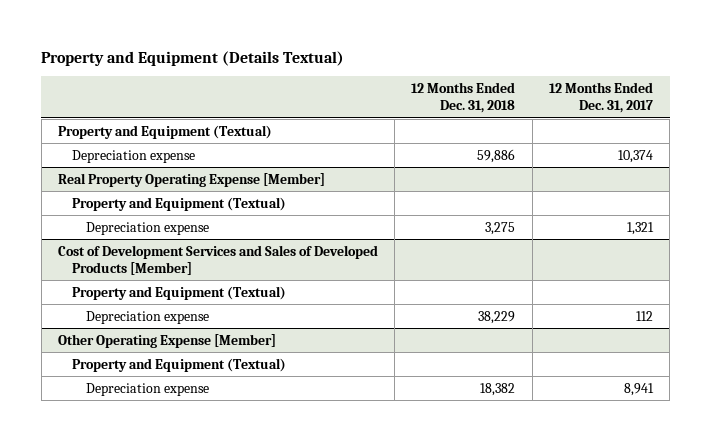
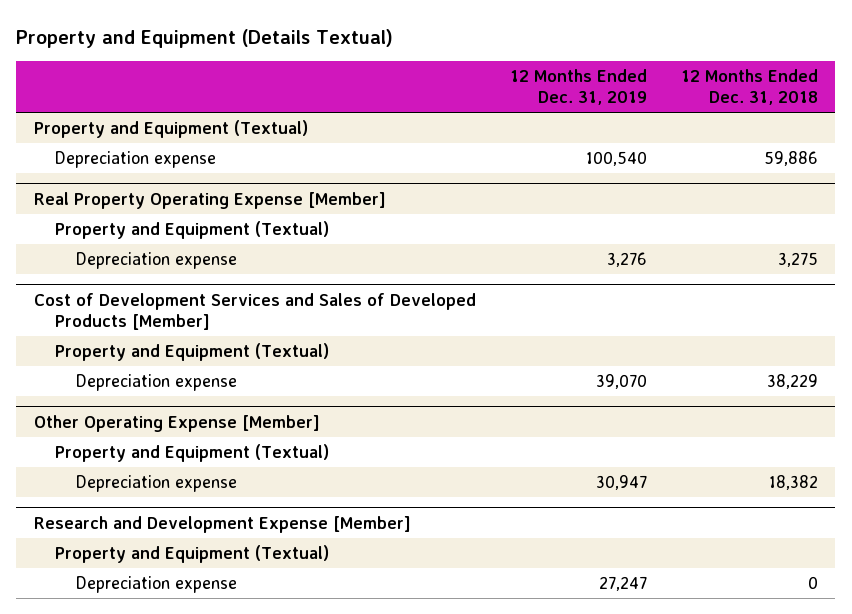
[549,81,654,114] 12 Months Ended Dec. 31, 2017 -> none
none -> [509,69,647,106] 12 Months Ended Dec. 31, 2019
none -> [33,515,411,533] Research and Development Expense [Member]
none -> [54,545,329,564] Property and Equipment (Textual)
none -> [75,576,237,594] Depreciation expense

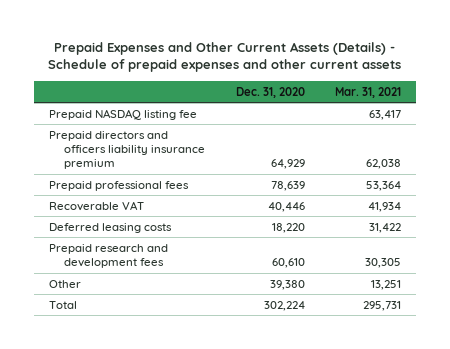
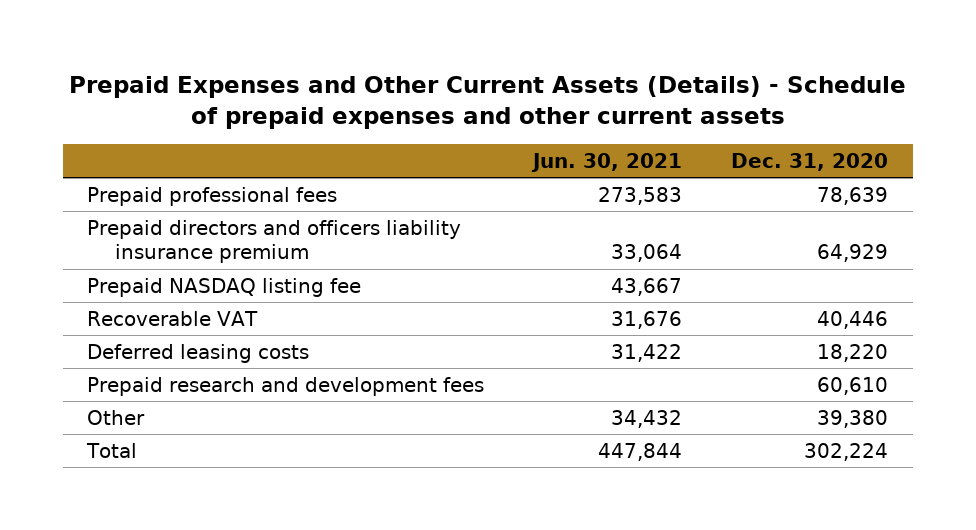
[335,86,402,98] Mar. 31, 2021 -> none
none -> [531,152,683,172] Jun. 30, 2021
[49,130,206,170] Prepaid directors and officers liability insurance premium -> [87,219,462,263] Prepaid directors and officers liability insurance premium
[49,108,198,120] Prepaid NASDAQ listing fee -> [87,277,362,297] Prepaid NASDAQ listing fee

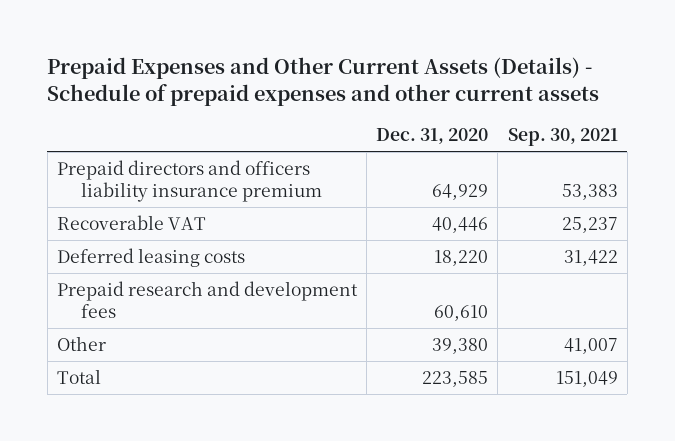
[531,152,683,172] Jun. 30, 2021 -> none
none -> [507,128,618,147] Sep. 30, 2021
[87,186,338,206] Prepaid professional fees -> none
[87,277,362,297] Prepaid NASDAQ listing fee -> none
[804,442,889,461] 302,224 -> [422,370,489,387] 223,585

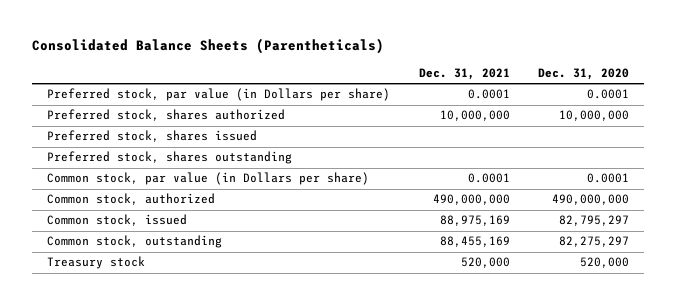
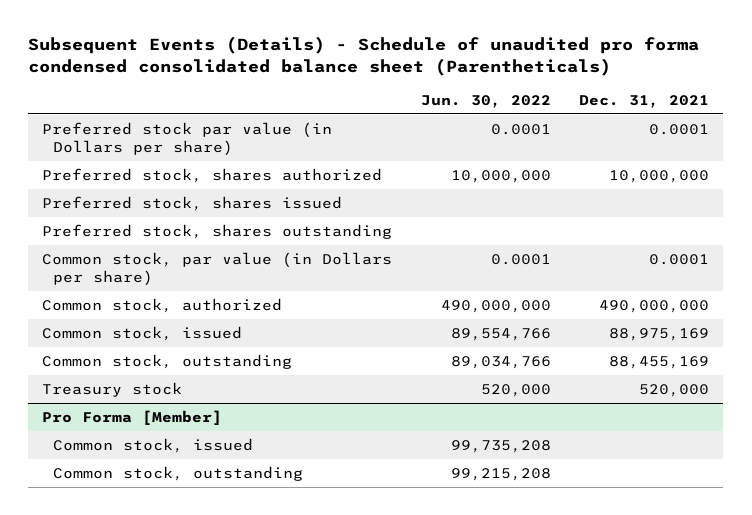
[32,38,385,55] Consolidated Balance Sheets (Parentheticals) -> [28,36,700,76] Subsequent Events (Details) - Schedule of unaudited pro forma condensed consolidated balance sheet (Parentheticals)
[538,67,630,80] Dec. 31, 2020 -> none
none -> [420,94,551,108] Jun. 30, 2022
[46,88,390,102] Preferred stock, par value (in Dollars per share) -> [42,121,333,157] Preferred stock par value (in Dollars per share)
none -> [42,409,223,425] Pro Forma [Member]
none -> [53,437,254,453] Common stock, issued
none -> [53,465,304,481] Common stock, outstanding

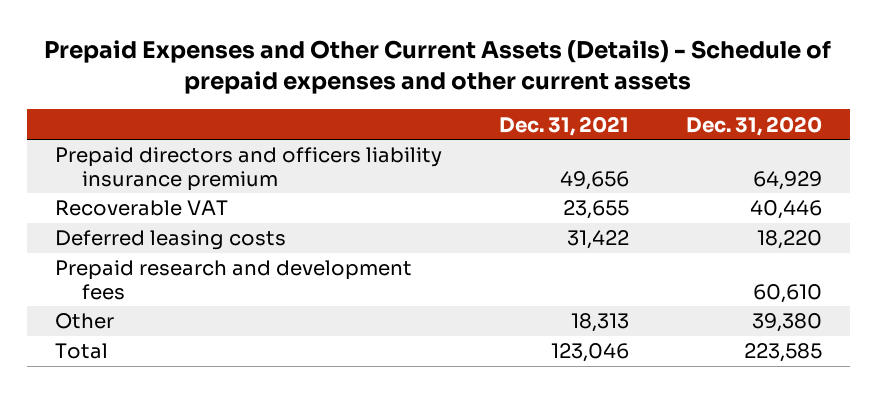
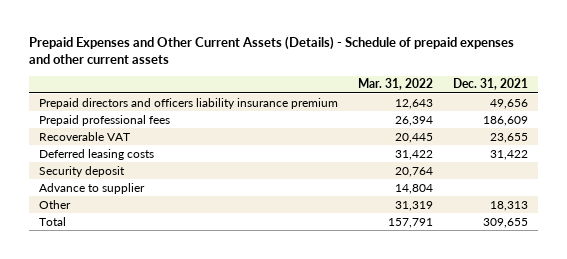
[685,115,822,136] Dec. 31, 2020 -> none
none -> [357,78,433,91] Mar. 31, 2022
none -> [38,114,170,126] Prepaid professional fees
[55,260,413,300] Prepaid research and development fees -> none
none -> [38,165,125,177] Security deposit
none -> [38,182,145,194] Advance to supplier
[550,343,629,363] 123,046 -> [482,217,528,228] 309,655

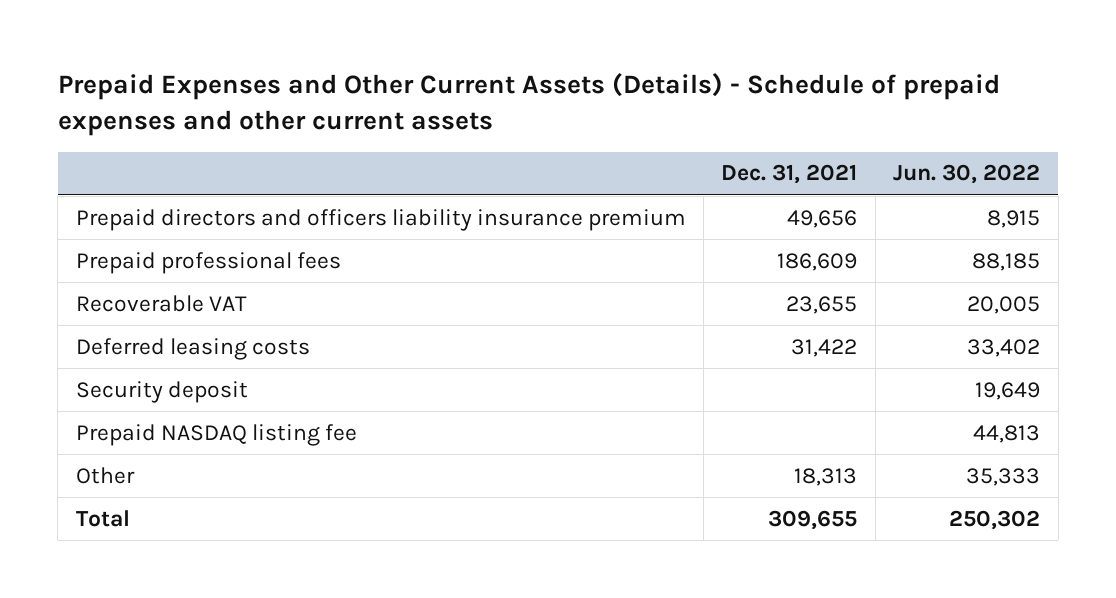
[357,78,433,91] Mar. 31, 2022 -> none
none -> [893,164,1041,185] Jun. 30, 2022
[38,182,145,194] Advance to supplier -> [75,423,357,446] Prepaid NASDAQ listing fee

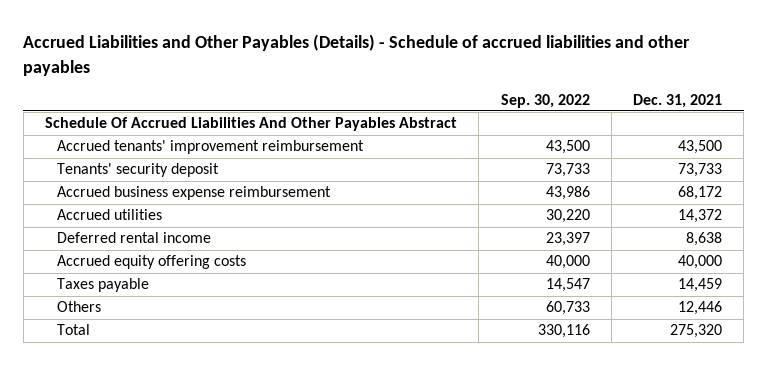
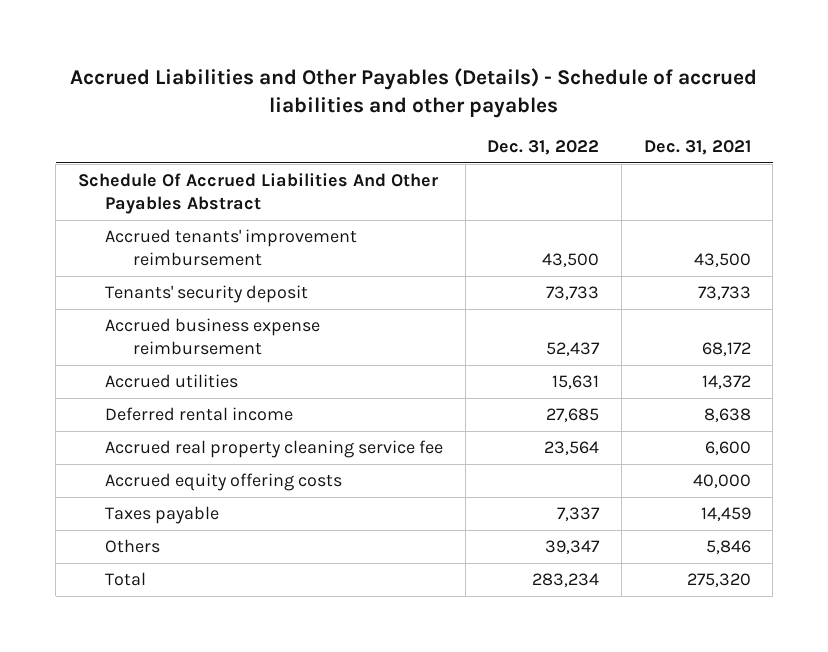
[500,93,590,108] Sep. 30, 2022 -> none
none -> [487,140,600,156] Dec. 31, 2022
none -> [105,440,444,459] Accrued real property cleaning service fee
[678,301,723,316] 12,446 -> [705,540,751,555] 5,846

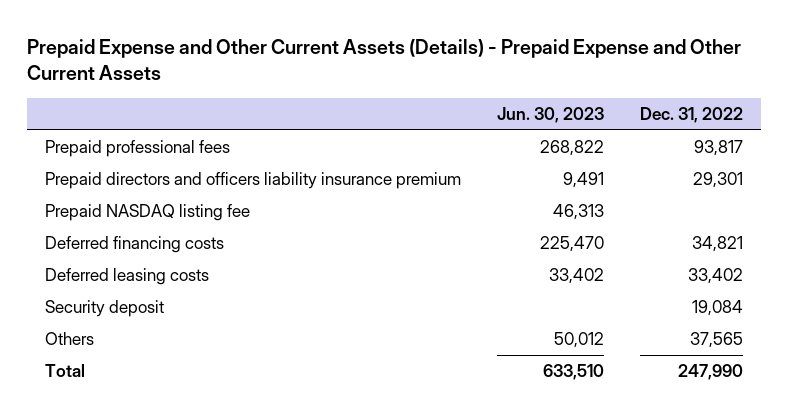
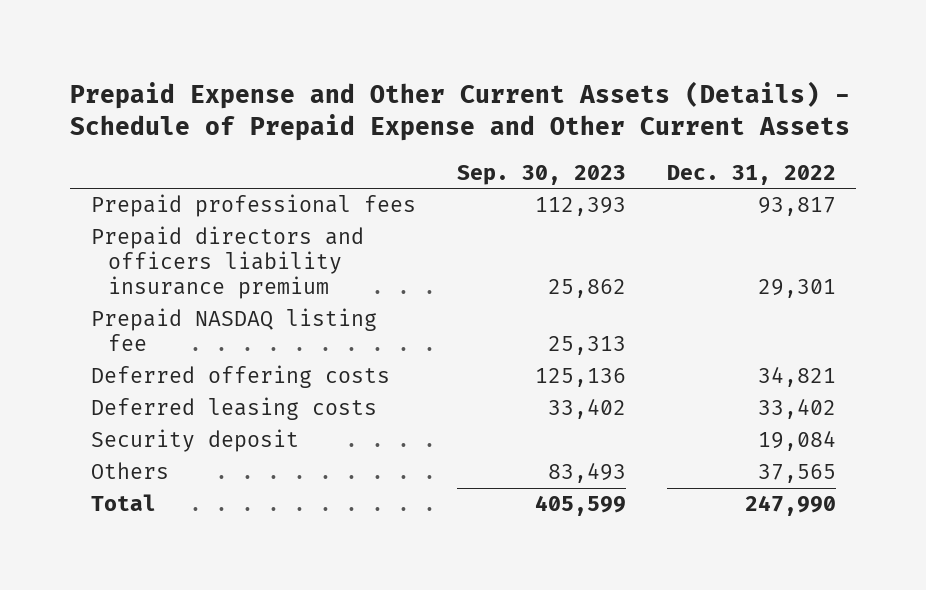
[27,38,742,81] Prepaid Expense and Other Current Assets (Details) - Prepaid Expense and Other Current Assets -> [70,80,851,142] Prepaid Expense and Other Current Assets (Details) - Schedule of Prepaid Expense and Other Current Assets
[497,106,605,123] Jun. 30, 2023 -> none
none -> [456,164,626,185] Sep. 30, 2023
[45,236,225,254] Deferred financing costs -> [90,365,390,389] Deferred offering costs

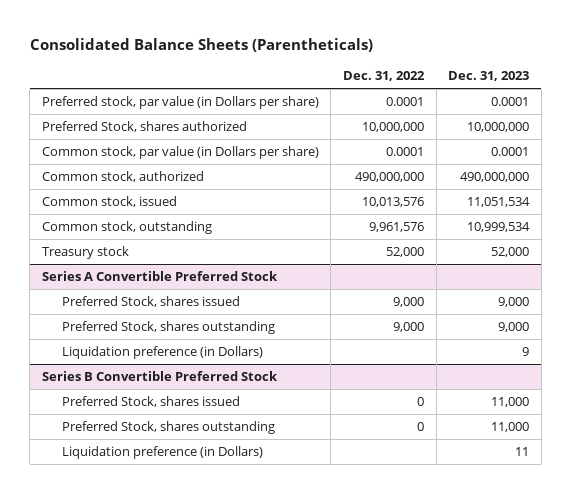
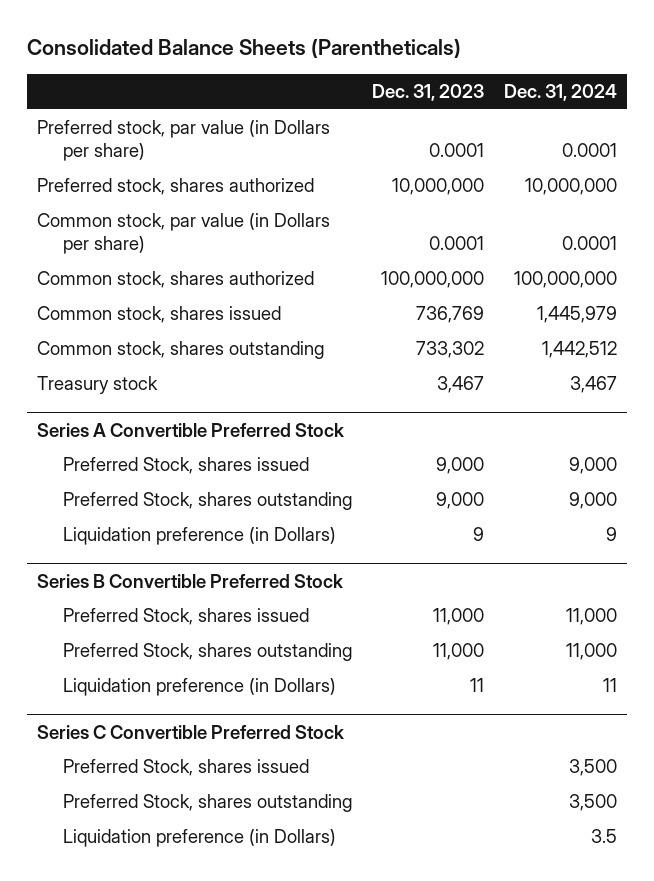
[343,71,426,82] Dec. 31, 2022 -> none
none -> [503,83,617,101] Dec. 31, 2024
[41,121,247,133] Preferred Stock, shares authorized -> [36,178,314,196] Preferred stock, shares authorized
[41,171,204,183] Common stock, authorized -> [36,271,314,289] Common stock, shares authorized
[460,172,530,183] 490,000,000 -> [380,271,484,289] 100,000,000
[41,196,177,208] Common stock, issued -> [36,306,281,324] Common stock, shares issued
[467,197,531,208] 11,051,534 -> [415,306,484,324] 736,769
[41,221,212,235] Common stock, outstanding -> [36,341,324,360] Common stock, shares outstanding
[467,222,531,233] 10,999,534 -> [415,341,484,359] 733,302
[491,247,530,258] 52,000 -> [436,376,484,394] 3,467
none -> [36,724,344,739] Series C Convertible Preferred Stock
none -> [63,759,310,777] Preferred Stock, shares issued
none -> [63,794,353,813] Preferred Stock, shares outstanding
none -> [63,829,337,848] Liquidation preference (in Dollars)

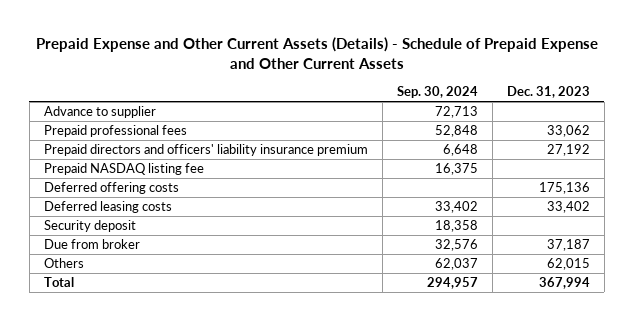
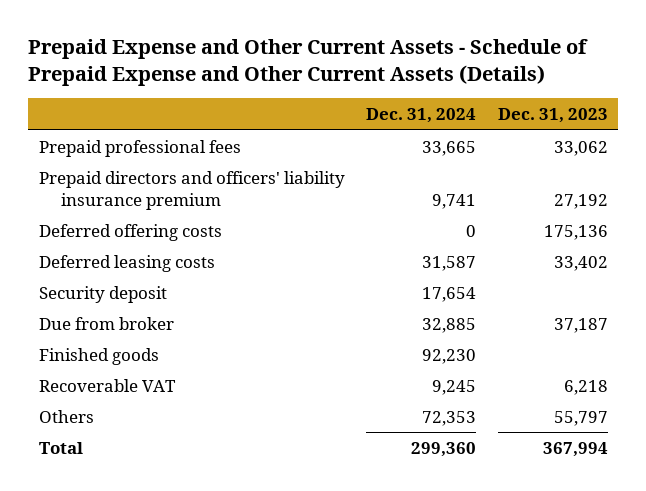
[35,37,598,70] Prepaid Expense and Other Current Assets (Details) - Schedule of Prepaid Expense and Other Current Assets -> [27,39,588,87] Prepaid Expense and Other Current Assets - Schedule of Prepaid Expense and Other Current Assets (Details)
[396,86,478,99] Sep. 30, 2024 -> none
none -> [366,108,477,124] Dec. 31, 2024
[43,106,156,119] Advance to supplier -> none
[43,163,204,176] Prepaid NASDAQ listing fee -> none
none -> [38,347,159,365] Finished goods
none -> [38,378,176,392] Recoverable VAT
[546,258,590,271] 62,015 -> [553,410,608,426] 55,797

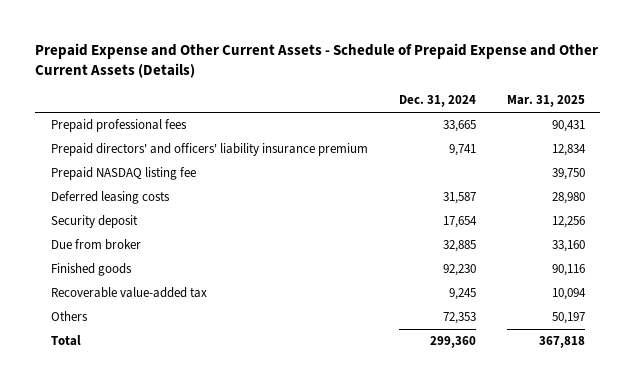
[497,108,608,124] Dec. 31, 2023 -> none
none -> [506,95,585,108] Mar. 31, 2025
[38,223,222,241] Deferred offering costs -> none
[38,170,345,210] Prepaid directors and officers' liability insurance premium -> [50,143,368,157] Prepaid directors' and officers' liability insurance premium
none -> [50,167,196,181] Prepaid NASDAQ listing fee
[38,378,176,392] Recoverable VAT -> [50,287,207,299] Recoverable value-added tax

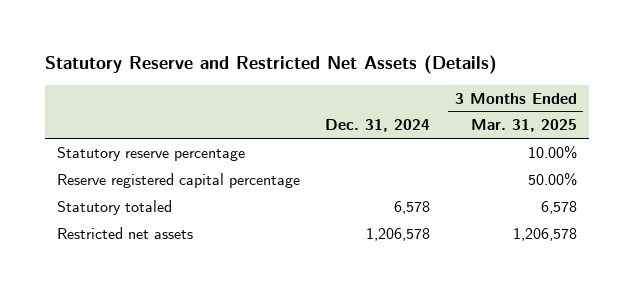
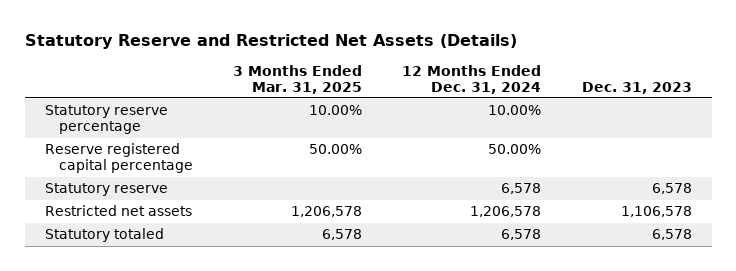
[324,119,430,133] Dec. 31, 2024 -> none
none -> [402,64,542,94] 12 Months Ended Dec. 31, 2024
none -> [581,81,692,94] Dec. 31, 2023
none -> [44,183,168,197] Statutory reserve
[57,199,173,215] Statutory totaled -> [44,228,164,243] Statutory totaled

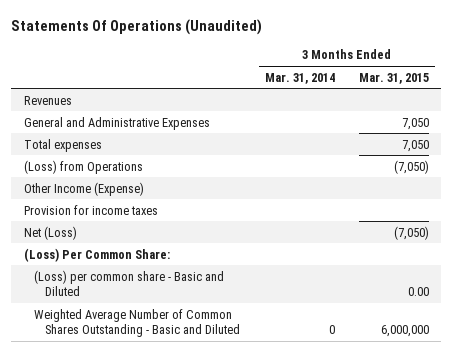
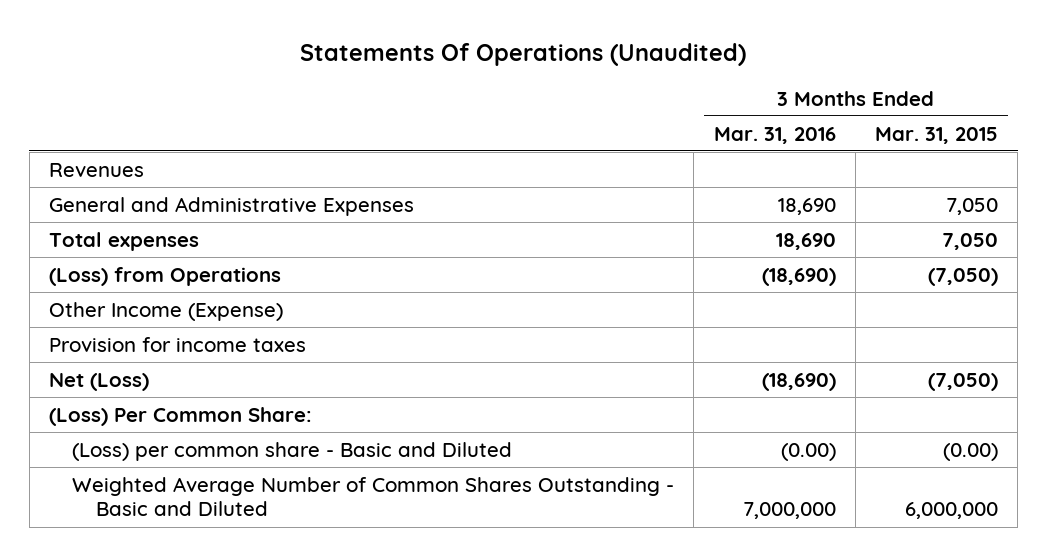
[264,72,335,84] Mar. 31, 2014 -> none
none -> [713,126,836,144] Mar. 31, 2016
[408,287,430,297] 0.00 -> [943,442,999,461] (0.00)

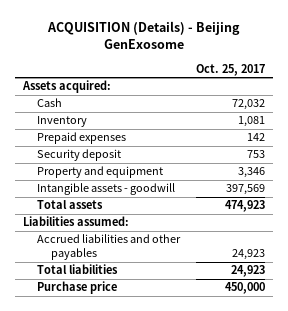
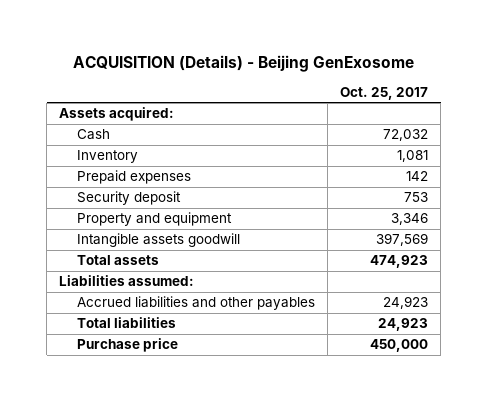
[37,183,176,196] Intangible assets - goodwill -> [77,233,241,248] Intangible assets goodwill

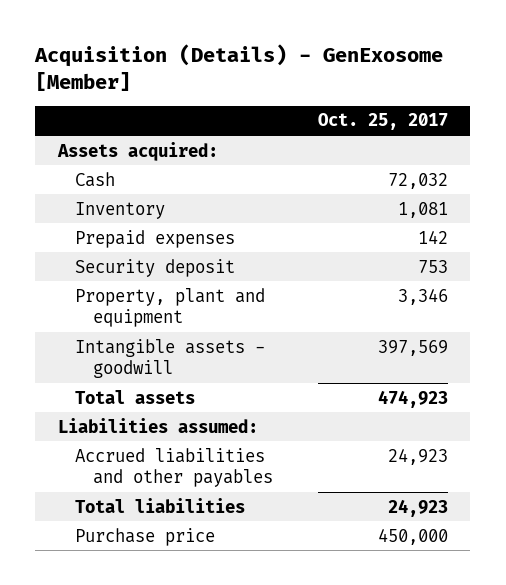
[72,54,414,72] ACQUISITION (Details) - Beijing GenExosome -> [34,43,444,91] Acquisition (Details) - GenExosome [Member]
[77,212,233,227] Property and equipment -> [75,287,266,327] Property, plant and equipment
[77,233,241,248] Intangible assets goodwill -> [75,338,266,378] Intangible assets - goodwill

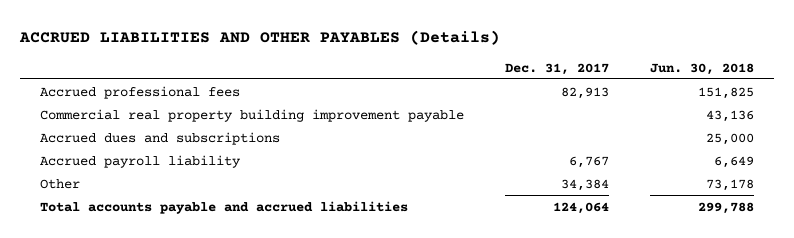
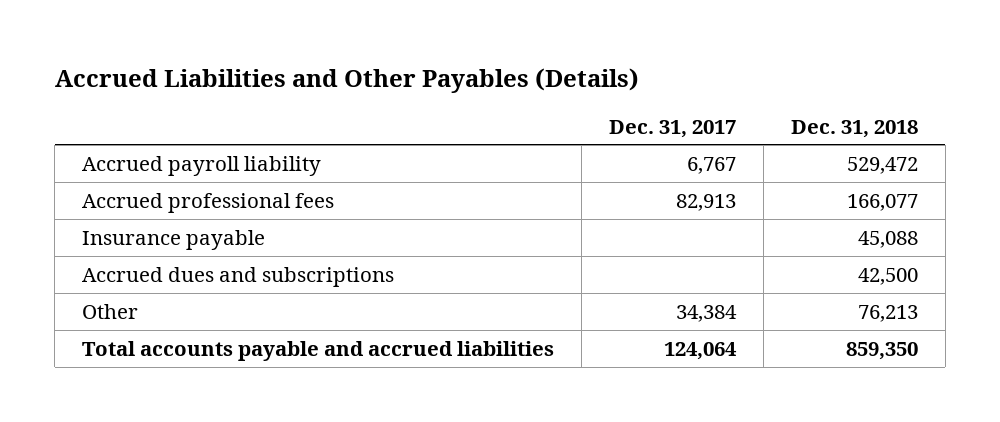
[18,29,500,45] ACCRUED LIABILITIES AND OTHER PAYABLES (Details) -> [54,68,639,94] Accrued Liabilities and Other Payables (Details)
[649,62,754,75] Jun. 30, 2018 -> none
none -> [791,119,919,138] Dec. 31, 2018
[40,154,242,168] Accrued payroll liability -> [82,155,322,176] Accrued payroll liability
[40,108,465,122] Commercial real property building improvement payable -> none
none -> [82,229,266,250] Insurance payable

